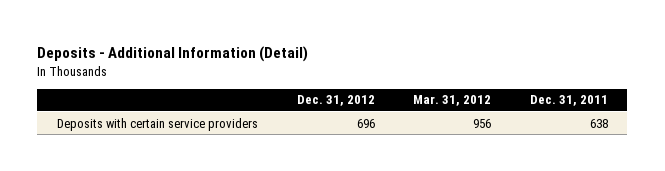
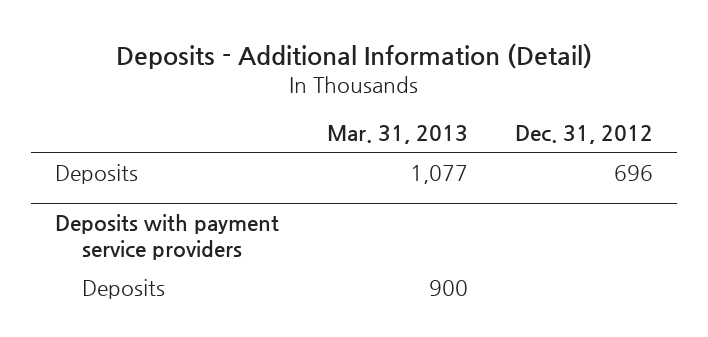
[413,95,492,107] Mar. 31, 2012 -> none
[530,95,609,107] Dec. 31, 2011 -> none
none -> [326,125,468,145] Mar. 31, 2013
[56,117,258,131] Deposits with certain service providers -> [54,163,138,184] Deposits
none -> [54,214,279,260] Deposits with payment service providers
none -> [82,278,166,299] Deposits

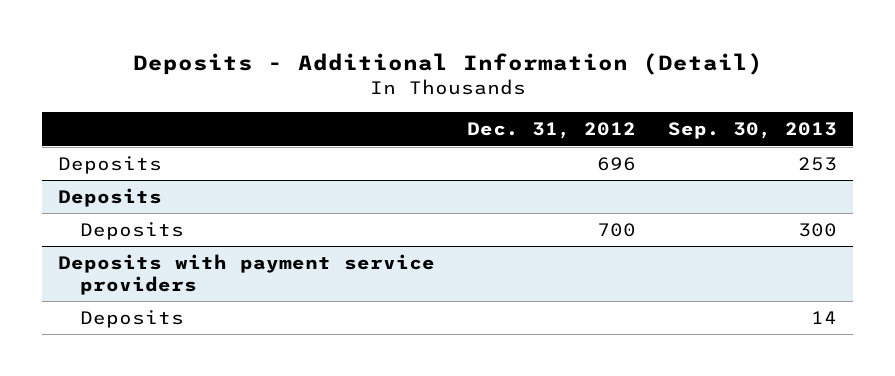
[326,125,468,145] Mar. 31, 2013 -> none
none -> [667,122,837,140] Sep. 30, 2013
none -> [58,187,163,207] Deposits
none -> [80,221,185,240] Deposits

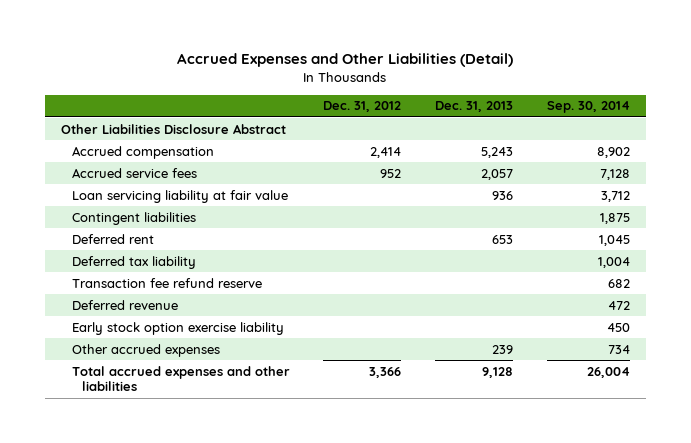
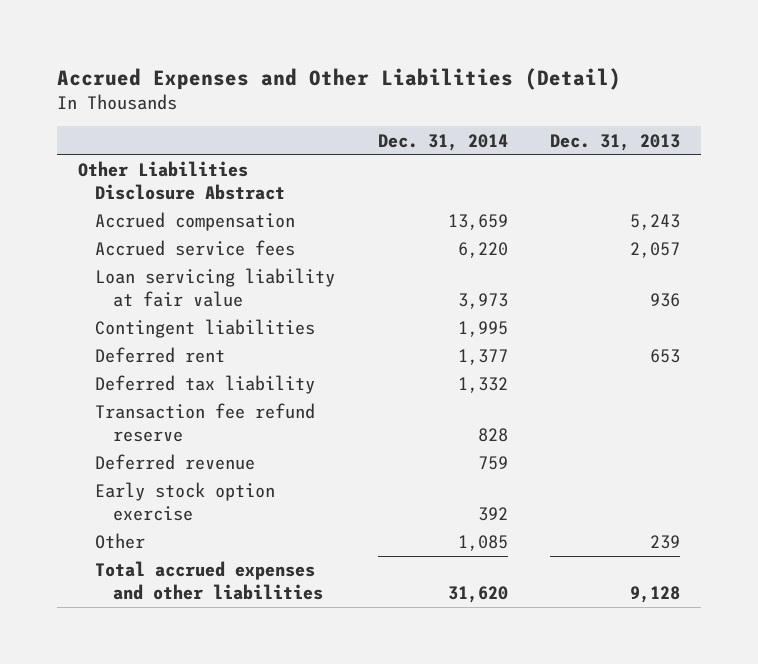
[323,101,402,113] Dec. 31, 2012 -> none
[546,101,630,114] Sep. 30, 2014 -> none
none -> [377,133,508,151] Dec. 31, 2014
[71,321,284,335] Early stock option exercise liability -> [95,482,276,522] Early stock option exercise
[71,343,220,357] Other accrued expenses -> [95,533,146,550] Other

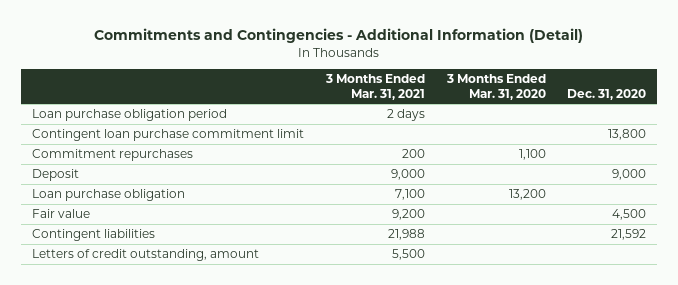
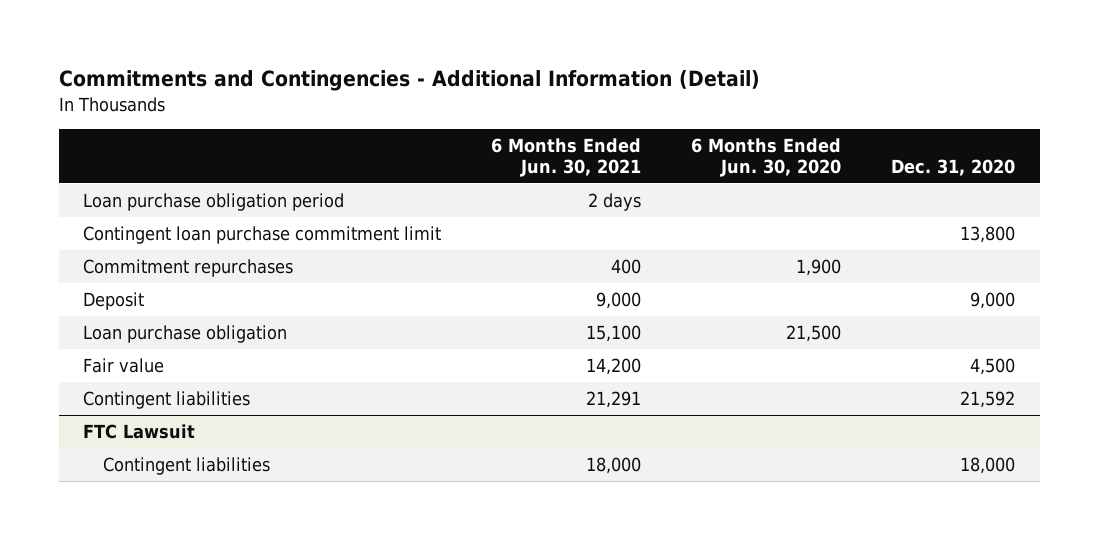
[324,74,425,100] 3 Months Ended Mar. 31, 2021 -> none
[445,74,546,100] 3 Months Ended Mar. 31, 2020 -> none
none -> [491,137,642,177] 6 Months Ended Jun. 30, 2021
none -> [691,137,842,177] 6 Months Ended Jun. 30, 2020
[32,249,260,262] Letters of credit outstanding, amount -> none
none -> [83,424,196,440] FTC Lawsuit
none -> [102,457,270,476] Contingent liabilities

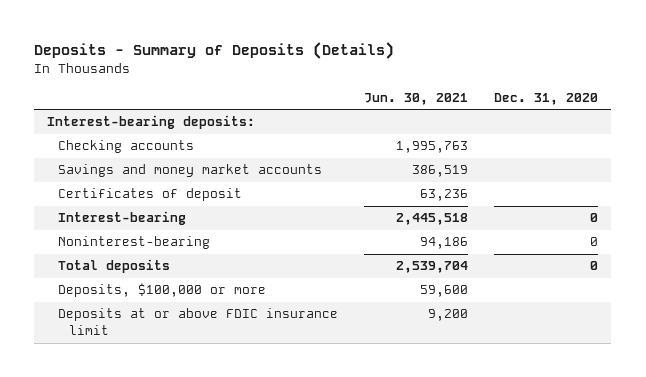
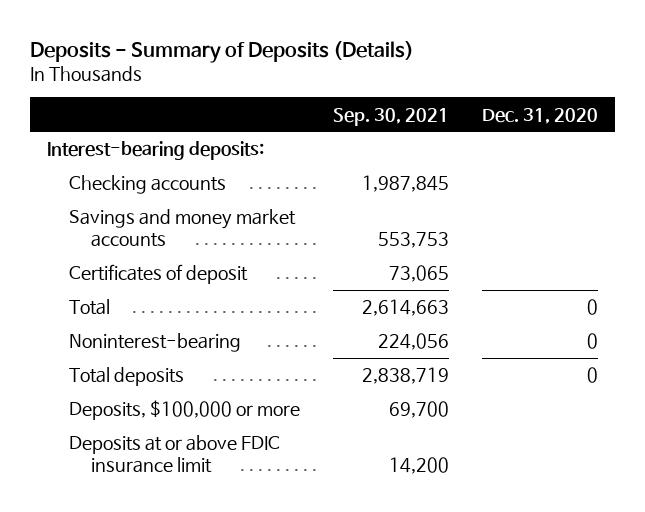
[364,93,469,106] Jun. 30, 2021 -> none
none -> [333,107,450,126] Sep. 30, 2021
[58,211,187,226] Interest-bearing -> [68,299,110,316] Total

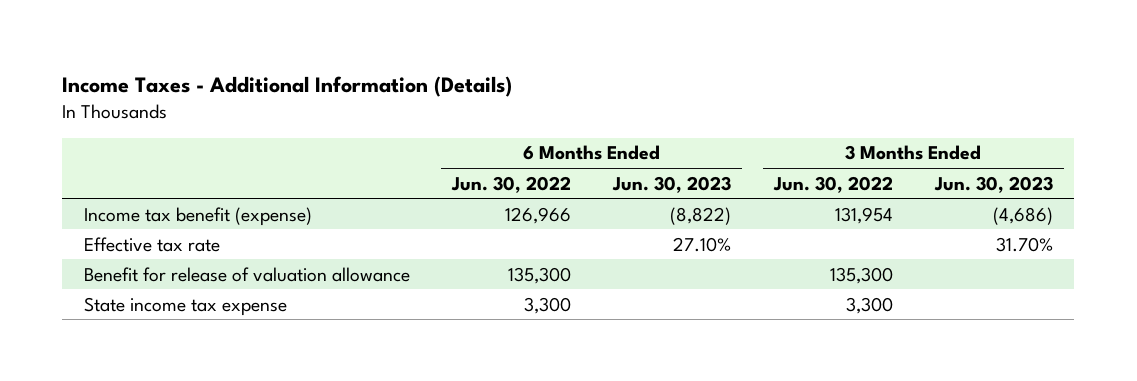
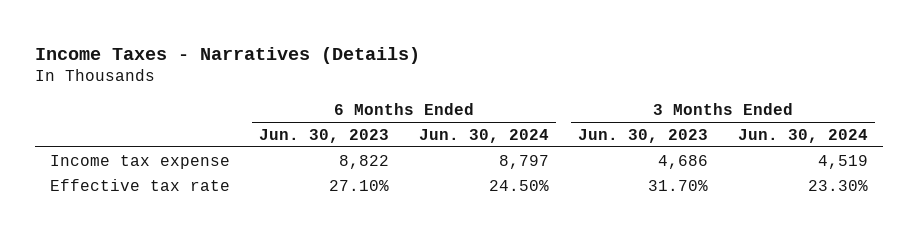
[62,76,513,98] Income Taxes - Additional Information (Details) -> [35,46,421,64] Income Taxes - Narratives (Details)
[450,175,571,193] Jun. 30, 2022 -> none
[772,175,893,193] Jun. 30, 2022 -> none
none -> [418,128,549,143] Jun. 30, 2024
none -> [737,128,868,143] Jun. 30, 2024
[83,206,312,226] Income tax benefit (expense) -> [49,154,230,169] Income tax expense
[670,206,732,225] (8,822) -> [339,154,390,169] 8,822
[992,206,1053,225] (4,686) -> [658,154,709,169] 4,686
[83,266,410,282] Benefit for release of valuation allowance -> none
[83,296,287,316] State income tax expense -> none

